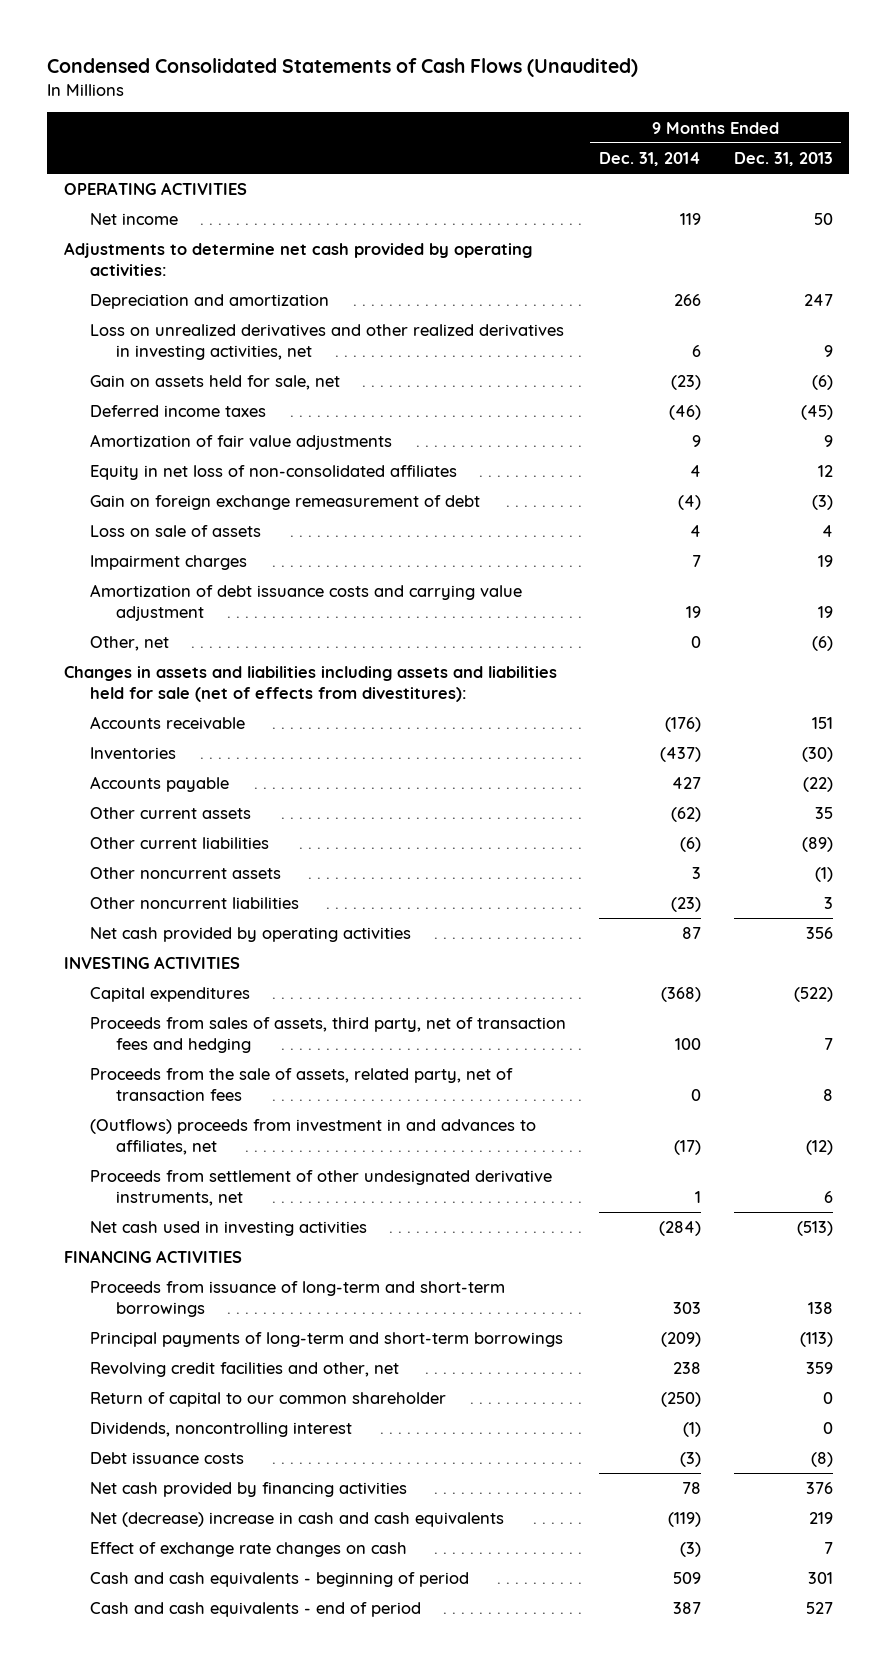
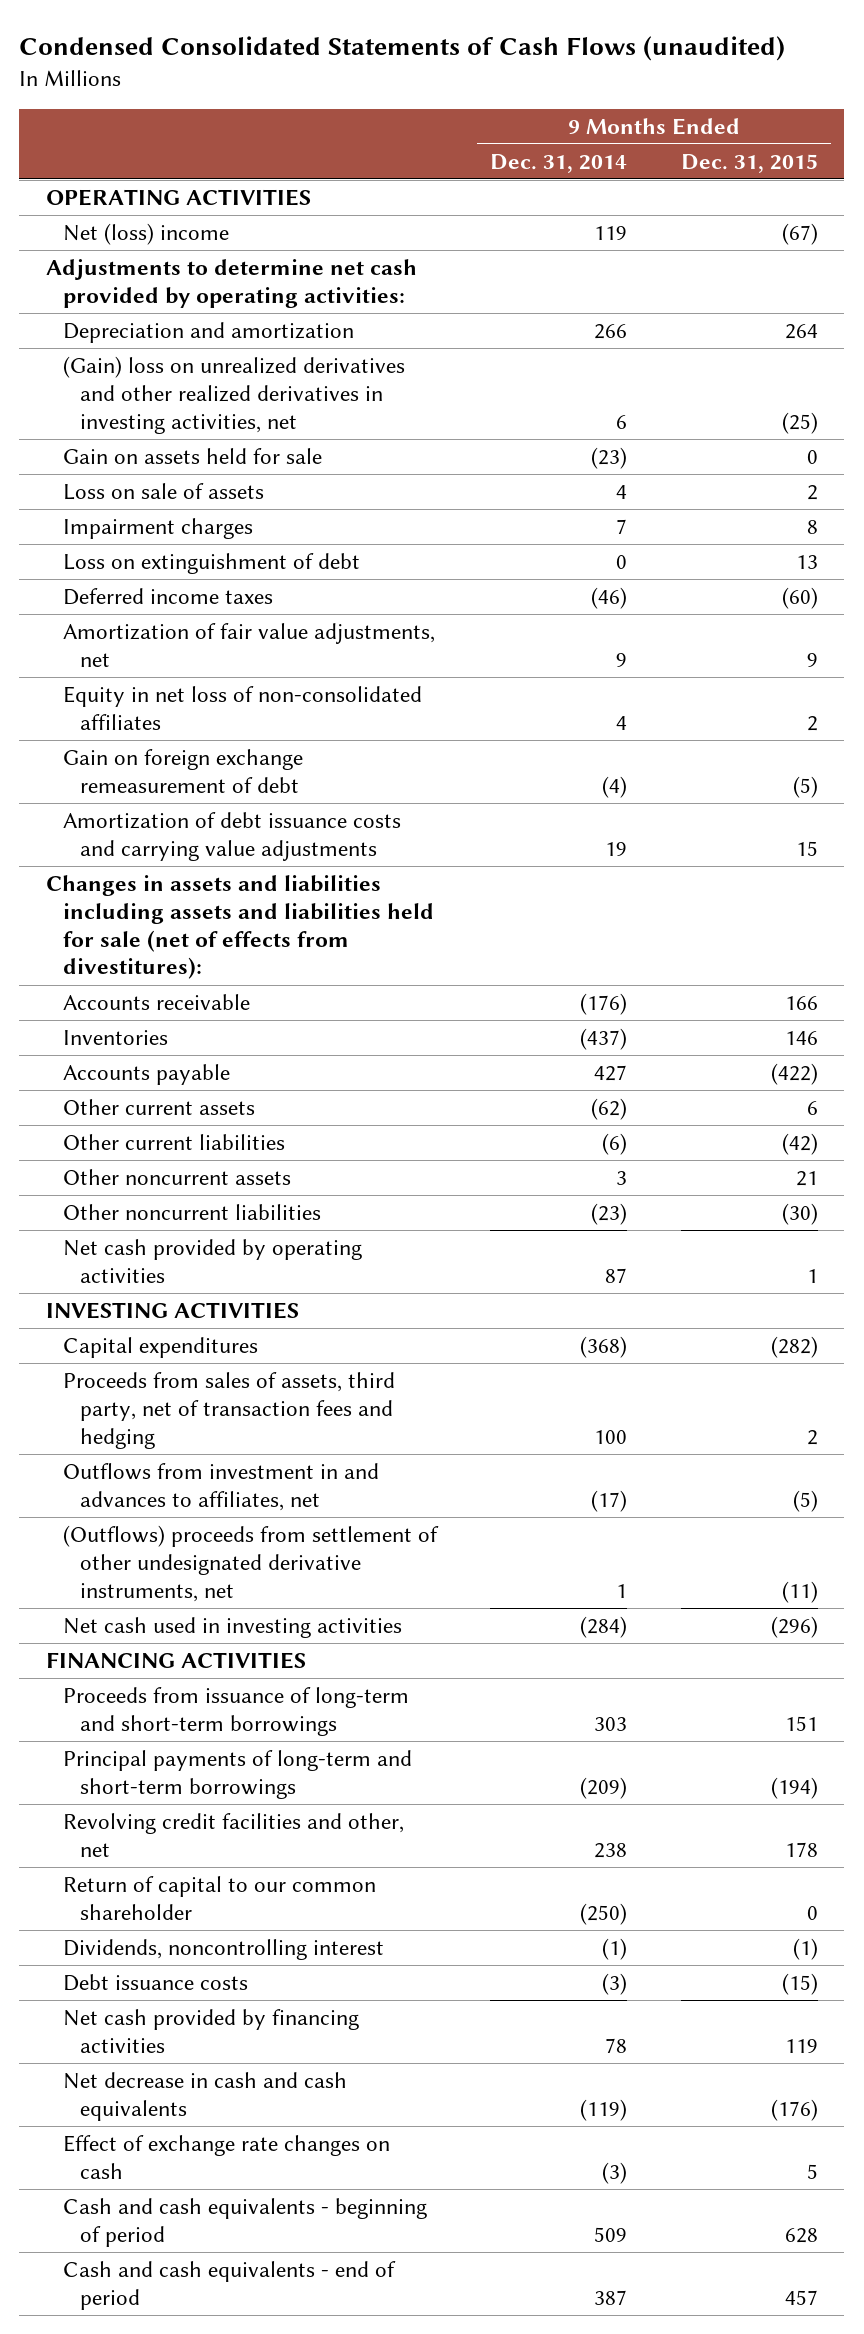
[47,58,639,78] Condensed Consolidated Statements of Cash Flows (Unaudited) -> [19,35,786,61] Condensed Consolidated Statements of Cash Flows (unaudited)
[733,151,833,166] Dec. 31, 2013 -> none
none -> [680,153,818,173] Dec. 31, 2015
[89,213,178,226] Net income -> [62,223,229,246] Net (loss) income
[89,324,564,361] Loss on unrealized derivatives and other realized derivatives in investing activities, net -> [62,356,405,434] (Gain) loss on unrealized derivatives and other realized derivatives in investing activities, net
[89,375,340,391] Gain on assets held for sale, net -> [62,448,322,465] Gain on assets held for sale
[89,525,261,538] Loss on sale of assets -> [62,483,264,501] Loss on sale of assets
[89,555,247,571] Impairment charges -> [62,518,253,540] Impairment charges
none -> [62,553,360,575] Loss on extinguishment of debt
[89,434,392,451] Amortization of fair value adjustments -> [62,623,435,667] Amortization of fair value adjustments, net
[89,636,169,652] Other, net -> none
[89,584,522,622] Amortization of debt issuance costs and carrying value adjustment -> [62,812,401,861] Amortization of debt issuance costs and carrying value adjustments
[89,1068,513,1102] Proceeds from the sale of assets, related party, net of transaction fees -> none
[89,1119,536,1156] (Outflows) proceeds from investment in and advances to affiliates, net -> [62,1463,379,1511] Outflows from investment in and advances to affiliates, net
[89,1170,552,1207] Proceeds from settlement of other undesignated derivative instruments, net -> [62,1525,439,1602] (Outflows) proceeds from settlement of other undesignated derivative instruments, net
[89,1512,504,1528] Net (decrease) increase in cash and cash equivalents -> [62,2072,347,2121] Net decrease in cash and cash equivalents

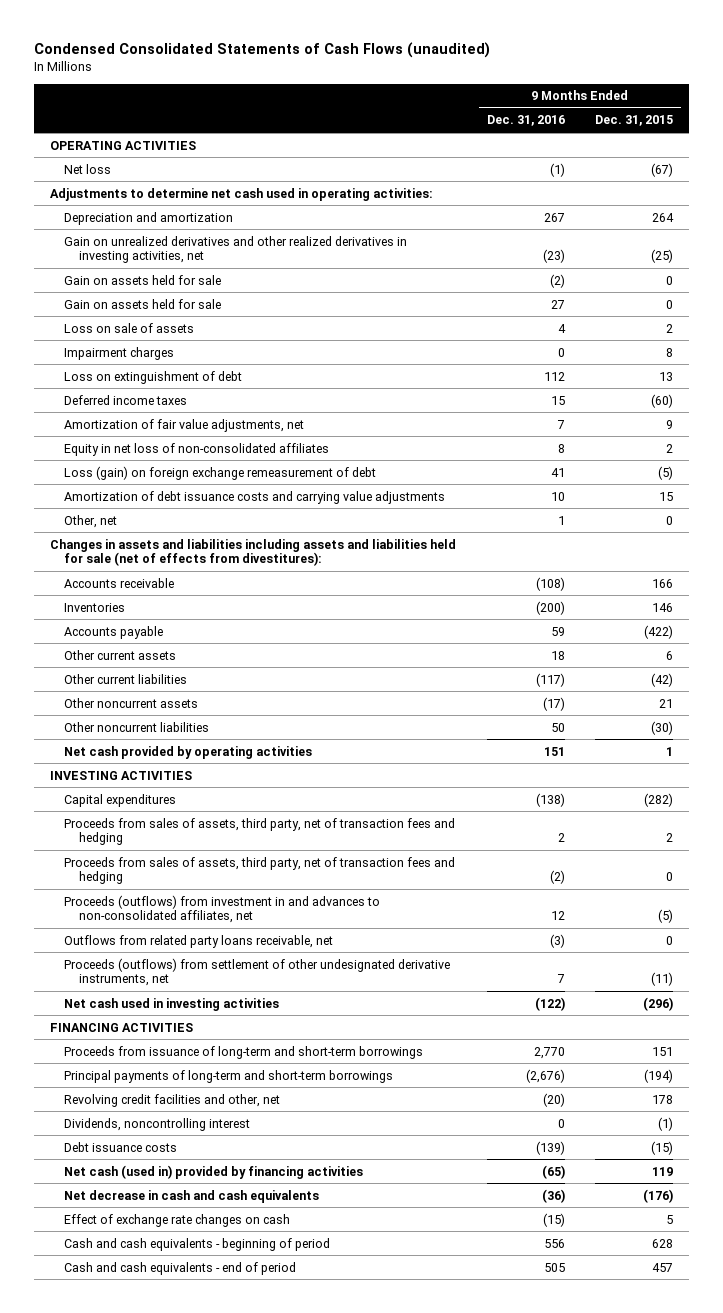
[490,153,628,173] Dec. 31, 2014 -> none
none -> [486,115,565,127] Dec. 31, 2016
[62,223,229,246] Net (loss) income -> [64,163,112,174] Net loss
[45,259,417,308] Adjustments to determine net cash provided by operating activities: -> [49,187,433,201] Adjustments to determine net cash used in operating activities:
[62,356,405,434] (Gain) loss on unrealized derivatives and other realized derivatives in investing activities, net -> [64,235,408,264] Gain on unrealized derivatives and other realized derivatives in investing activities, net
none -> [64,298,222,309] Gain on assets held for sale
[62,749,303,793] Gain on foreign exchange remeasurement of debt -> [64,465,377,480] Loss (gain) on foreign exchange remeasurement of debt
none -> [64,514,118,528] Other, net
none -> [64,856,456,885] Proceeds from sales of assets, third party, net of transaction fees and hedging
[62,1463,379,1511] Outflows from investment in and advances to affiliates, net -> [64,894,381,924] Proceeds (outflows) from investment in and advances to non-consolidated affiliates, net
none -> [64,934,334,948] Outflows from related party loans receivable, net
[62,1525,439,1602] (Outflows) proceeds from settlement of other undesignated derivative instruments, net -> [64,957,451,987] Proceeds (outflows) from settlement of other undesignated derivative instruments, net
[62,1876,376,1920] Return of capital to our common shareholder -> none
[62,2009,359,2053] Net cash provided by financing activities -> [64,1164,364,1179] Net cash (used in) provided by financing activities

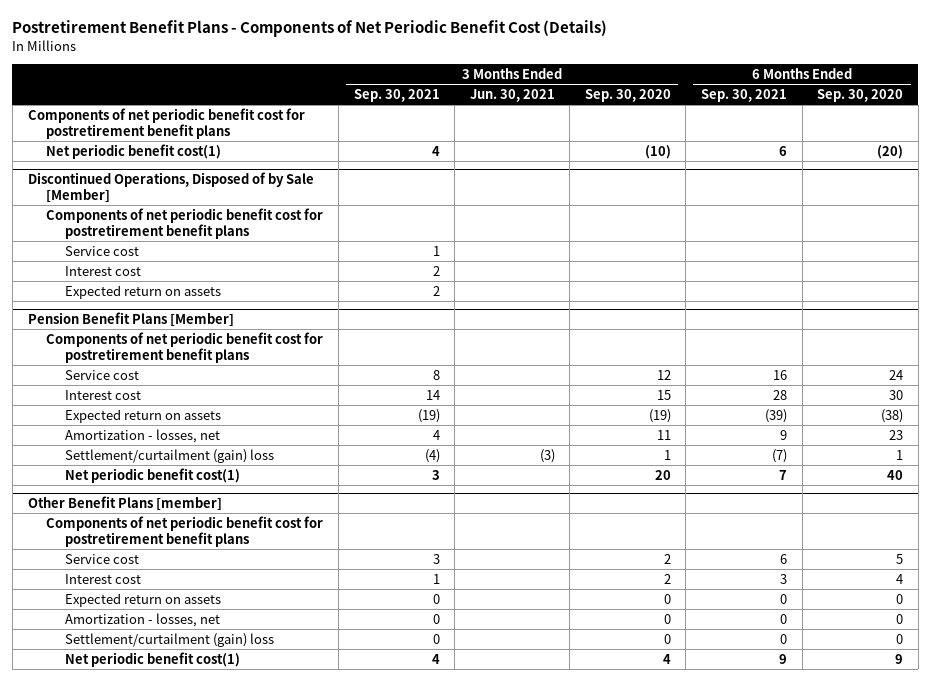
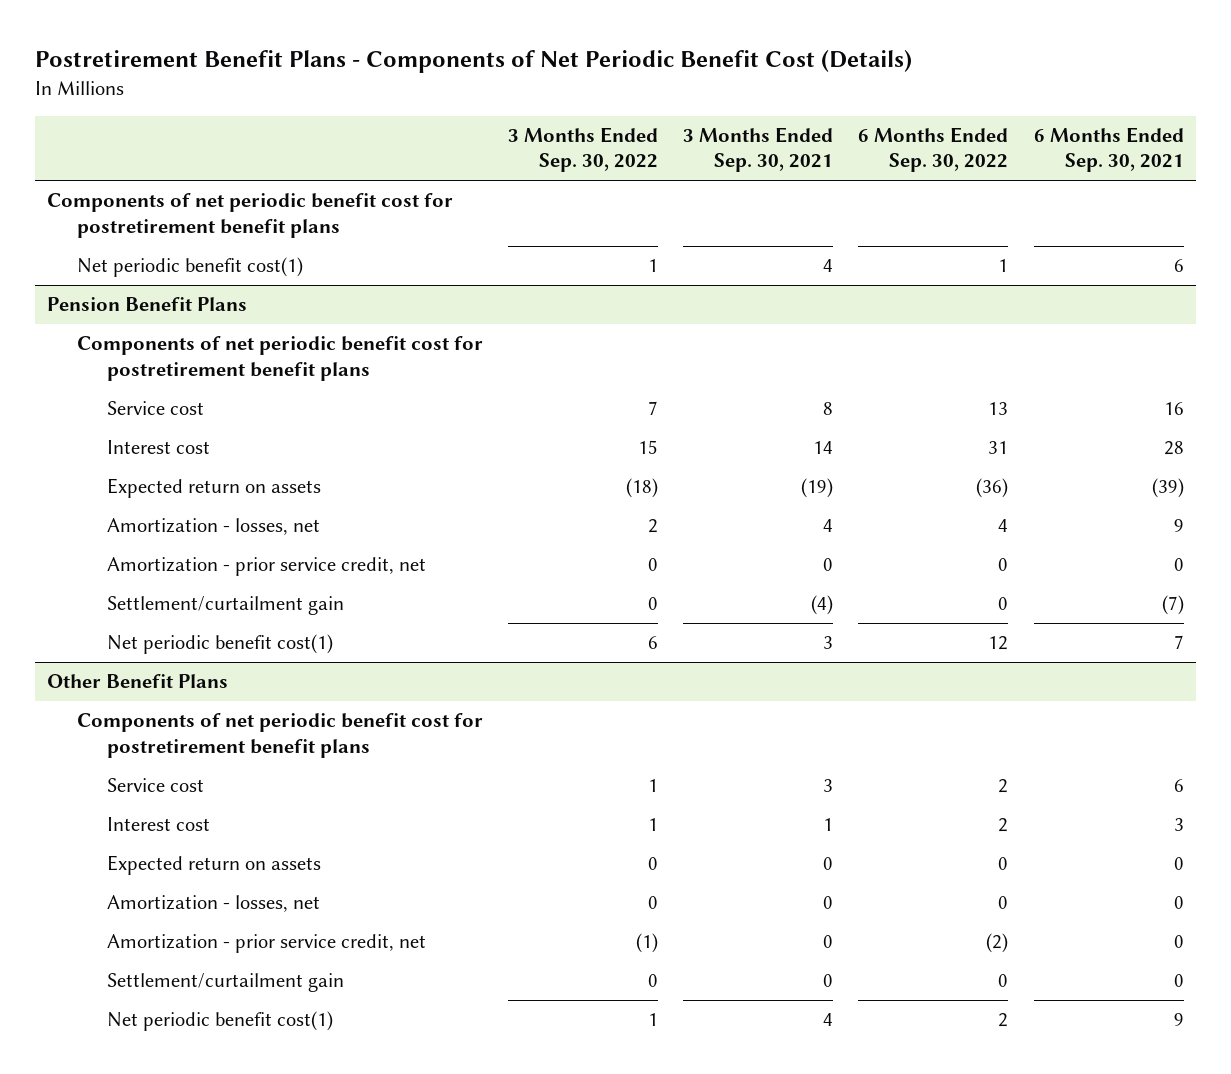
[469,88,555,102] Jun. 30, 2021 -> none
[584,88,671,102] Sep. 30, 2020 -> none
[817,88,904,102] Sep. 30, 2020 -> none
none -> [508,127,659,173] 3 Months Ended Sep. 30, 2022
none -> [858,127,1009,173] 6 Months Ended Sep. 30, 2022
[27,171,314,204] Discontinued Operations, Disposed of by Sale [Member] -> none
[46,207,324,240] Components of net periodic benefit cost for postretirement benefit plans -> none
[65,245,140,256] Service cost -> none
[65,265,142,276] Interest cost -> none
[65,284,222,299] Expected return on assets -> none
[27,311,234,327] Pension Benefit Plans [Member] -> [47,297,248,312] Pension Benefit Plans
none -> [106,557,426,577] Amortization - prior service credit, net
[65,448,275,463] Settlement/curtailment (gain) loss -> [106,596,344,616] Settlement/curtailment gain
[27,495,222,511] Other Benefit Plans [member] -> [47,674,229,689] Other Benefit Plans
none -> [106,934,426,954] Amortization - prior service credit, net
[65,632,275,647] Settlement/curtailment (gain) loss -> [106,973,344,993] Settlement/curtailment gain

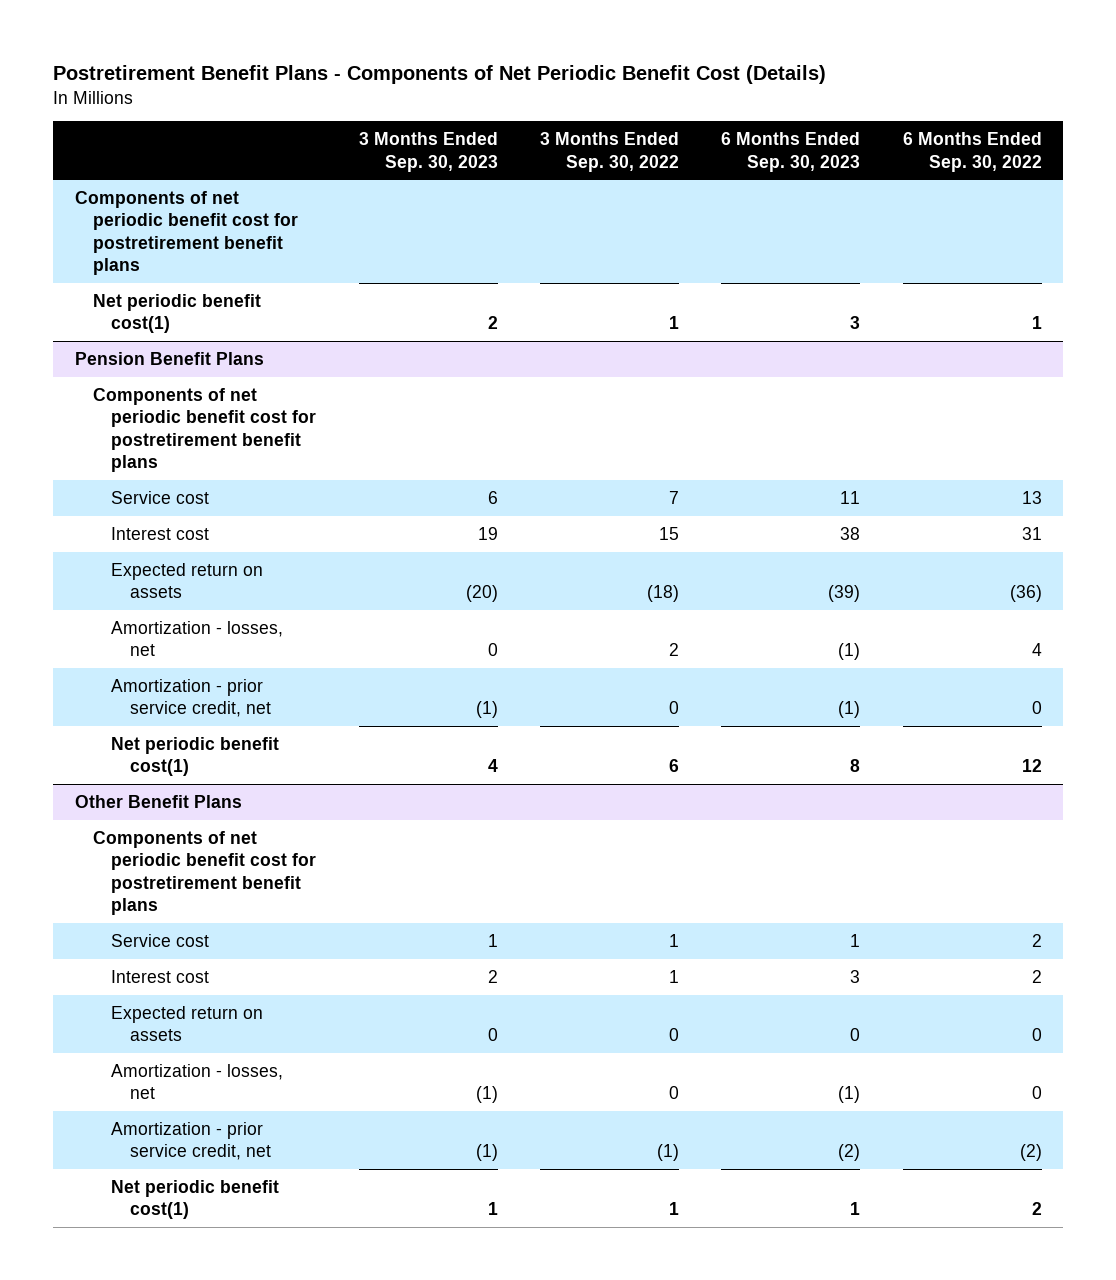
[683,127,834,173] 3 Months Ended Sep. 30, 2021 -> none
[1033,127,1184,173] 6 Months Ended Sep. 30, 2021 -> none
none -> [358,132,498,172] 3 Months Ended Sep. 30, 2023
none -> [721,132,861,172] 6 Months Ended Sep. 30, 2023
[106,596,344,616] Settlement/curtailment gain -> none
[106,973,344,993] Settlement/curtailment gain -> none

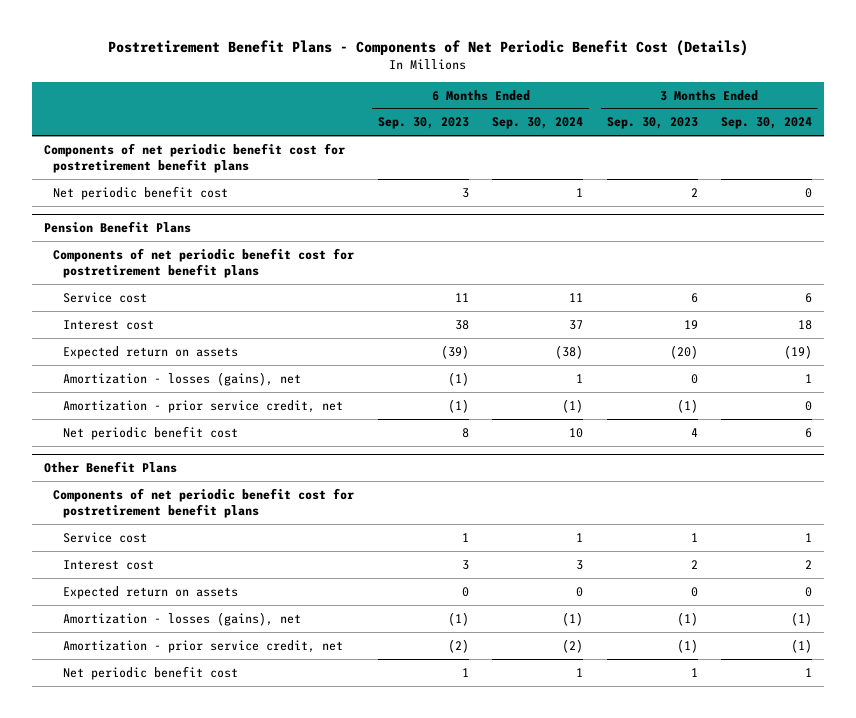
[540,132,680,172] 3 Months Ended Sep. 30, 2022 -> none
[902,132,1042,172] 6 Months Ended Sep. 30, 2022 -> none
none -> [492,117,584,130] Sep. 30, 2024
none -> [721,117,813,130] Sep. 30, 2024
[93,293,262,334] Net periodic benefit cost(1) -> [53,185,229,200] Net periodic benefit cost
[111,620,284,657] Amortization - losses, net -> [62,371,301,386] Amortization - losses (gains), net
[111,736,280,777] Net periodic benefit cost(1) -> [62,425,238,440] Net periodic benefit cost
[111,1063,284,1100] Amortization - losses, net -> [62,611,301,626] Amortization - losses (gains), net
[111,1179,280,1220] Net periodic benefit cost(1) -> [62,665,238,680] Net periodic benefit cost

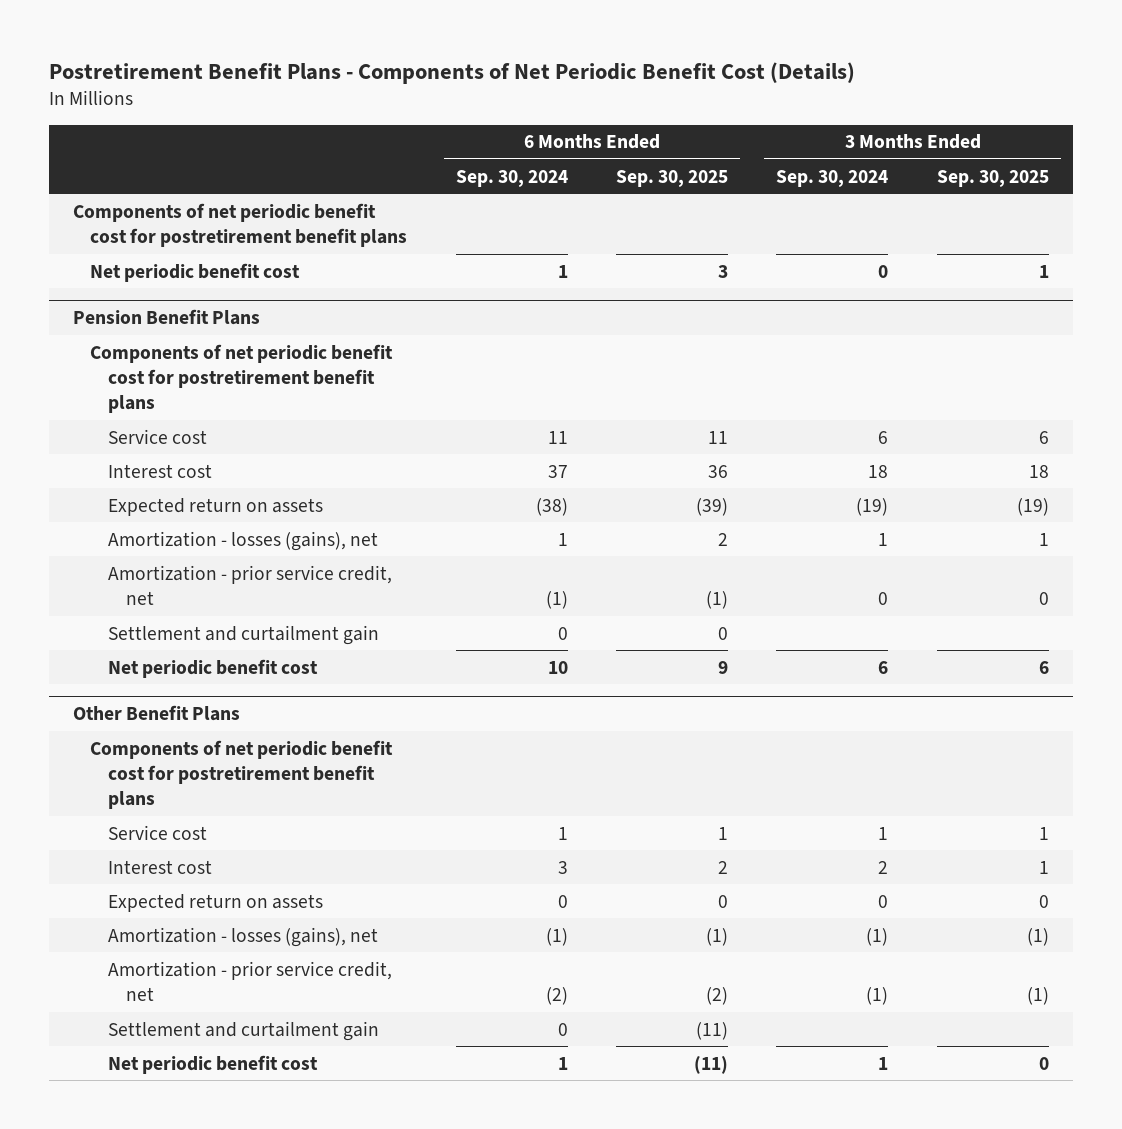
[377,117,469,130] Sep. 30, 2023 -> none
[606,117,698,130] Sep. 30, 2023 -> none
none -> [616,169,729,187] Sep. 30, 2025
none -> [936,169,1049,187] Sep. 30, 2025
none -> [107,624,379,645] Settlement and curtailment gain
none -> [107,1020,379,1041] Settlement and curtailment gain

